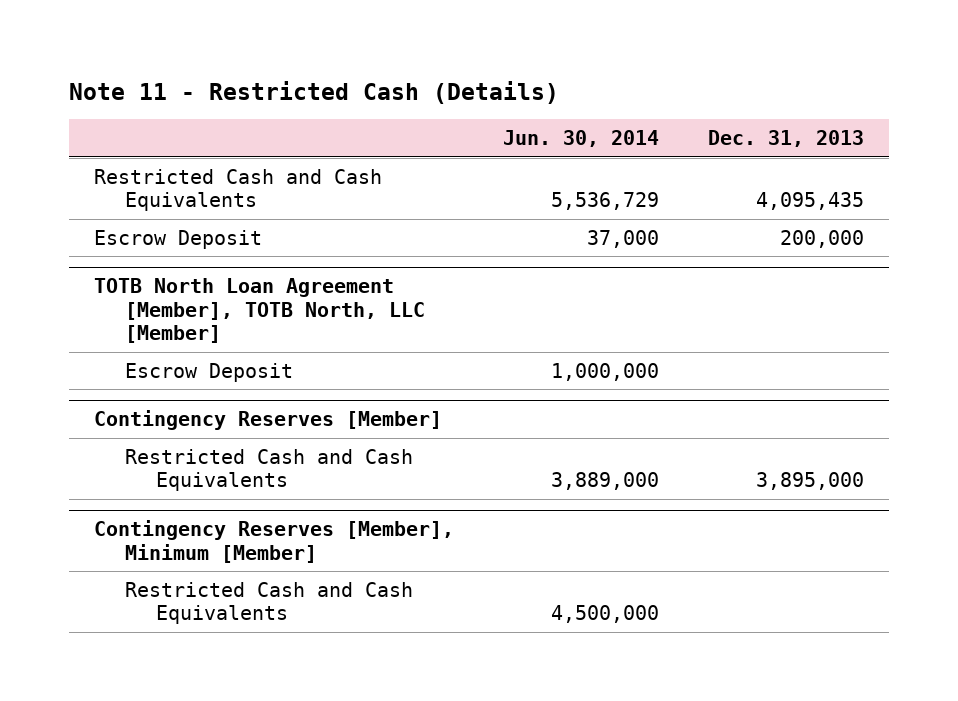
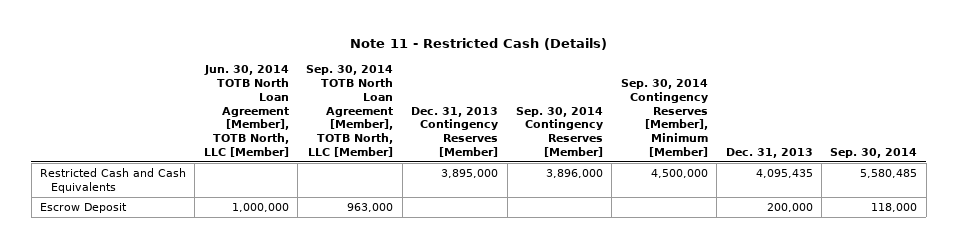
[503,130,660,148] Jun. 30, 2014 -> none
none -> [203,65,289,157] Jun. 30, 2014 TOTB North Loan Agreement [Member], TOTB North, LLC [Member]
none -> [306,65,394,157] Sep. 30, 2014 TOTB North Loan Agreement [Member], TOTB North, LLC [Member]
none -> [411,106,499,157] Dec. 31, 2013 Contingency Reserves [Member]
none -> [516,106,604,157] Sep. 30, 2014 Contingency Reserves [Member]
none -> [620,79,708,157] Sep. 30, 2014 Contingency Reserves [Member], Minimum [Member]
none -> [830,147,918,158] Sep. 30, 2014
[93,278,426,344] TOTB North Loan Agreement [Member], TOTB North, LLC [Member] -> none
[125,362,294,382] Escrow Deposit -> none
[93,410,442,431] Contingency Reserves [Member] -> none
[125,448,414,492] Restricted Cash and Cash Equivalents -> none
[93,520,454,563] Contingency Reserves [Member], Minimum [Member] -> none
[125,581,414,625] Restricted Cash and Cash Equivalents -> none

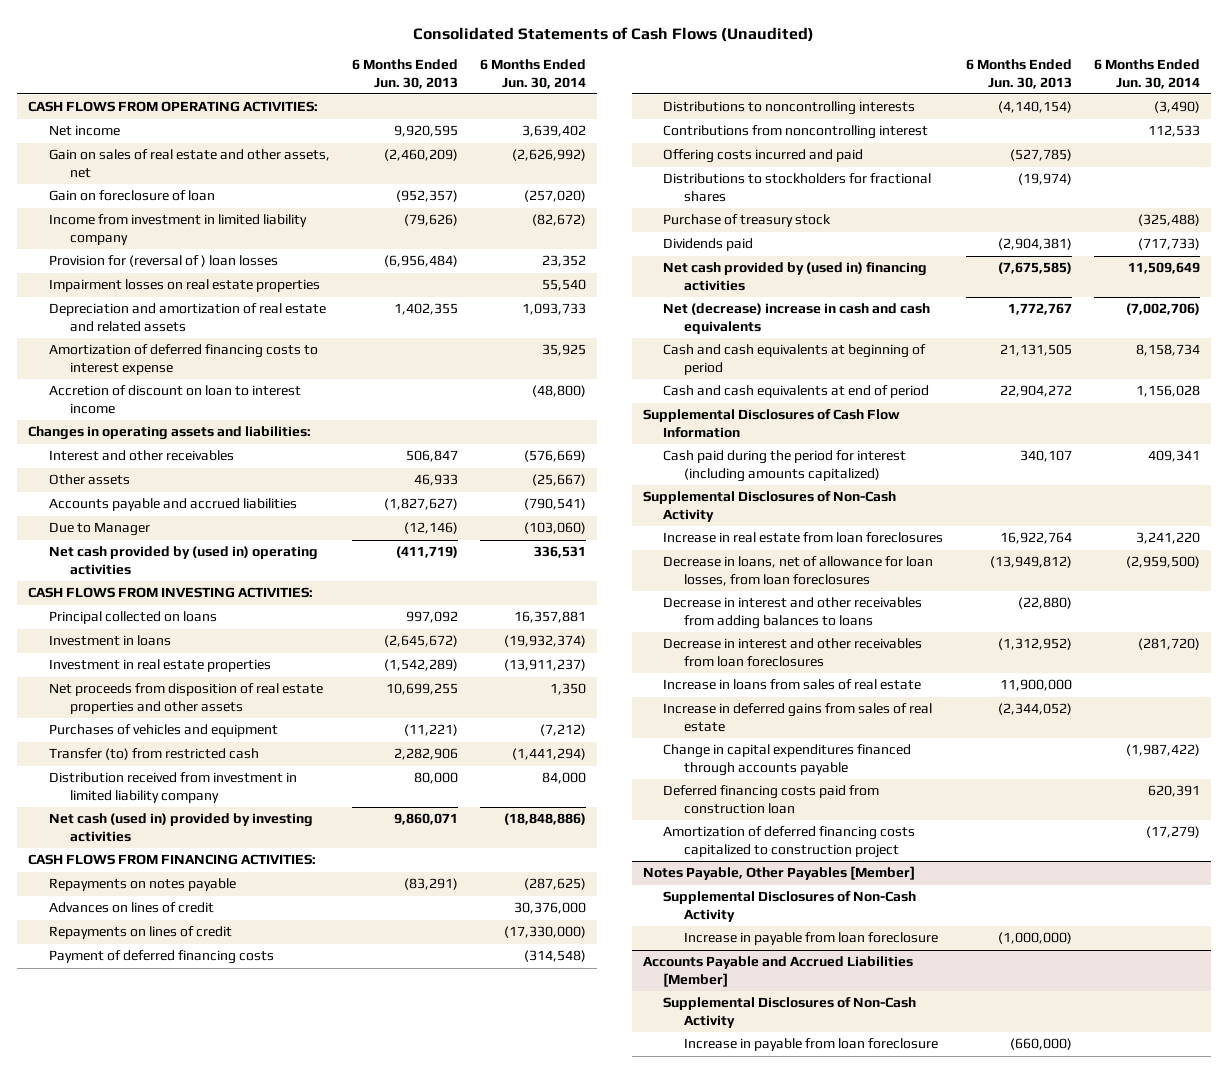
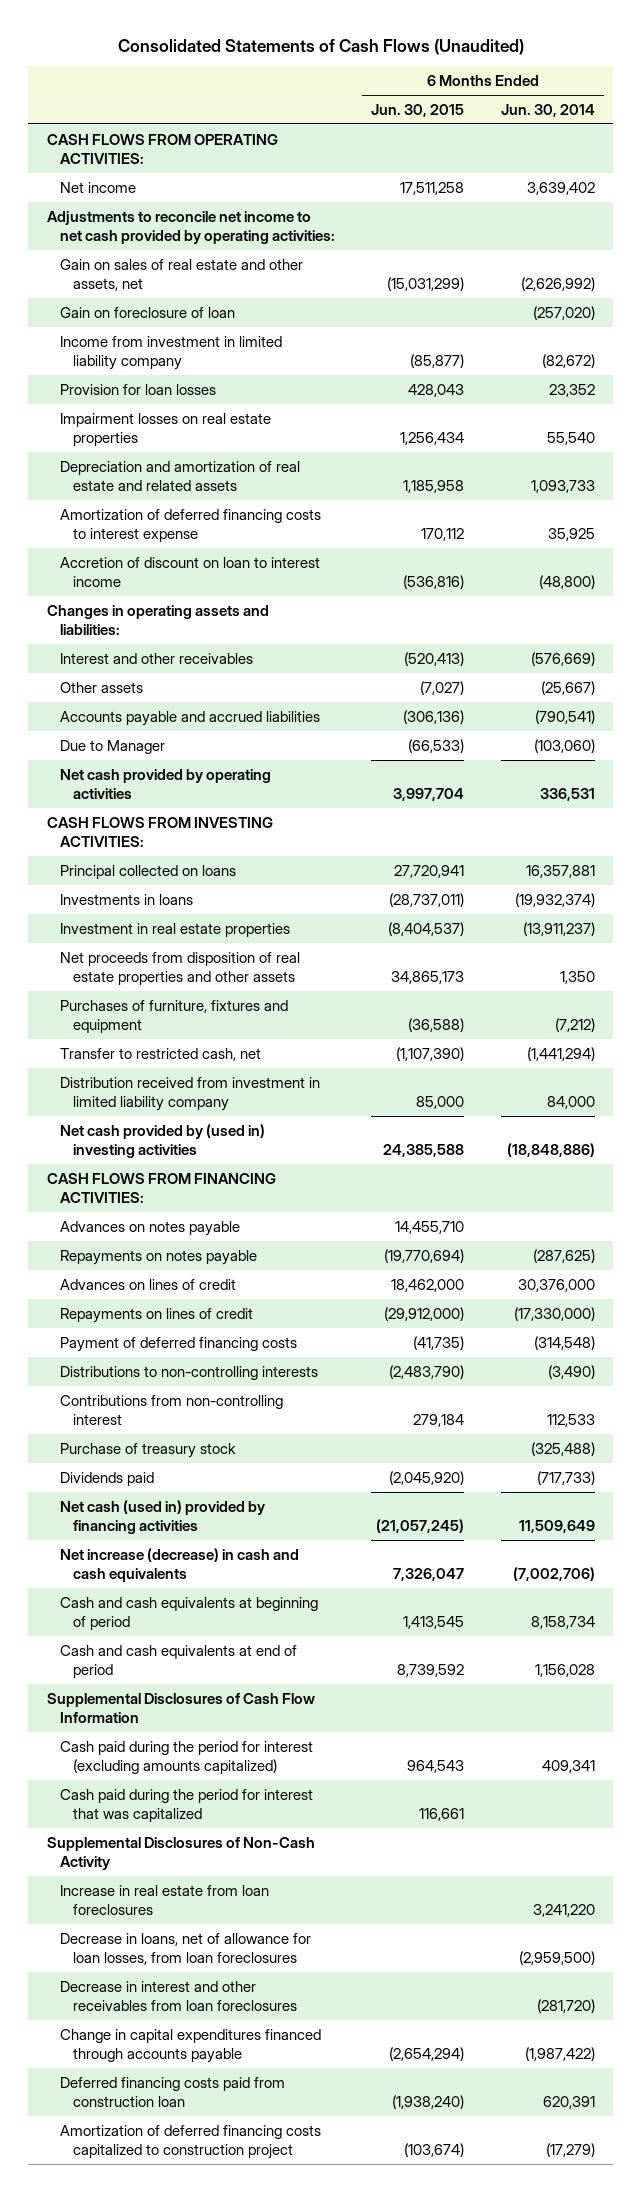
[351,59,458,89] 6 Months Ended Jun. 30, 2013 -> none
none -> [371,103,465,117] Jun. 30, 2015
none -> [46,210,335,244] Adjustments to reconcile net income to net cash provided by operating activities:
[49,255,279,268] Provision for (reversal of ) loan losses -> [59,383,216,395] Provision for loan losses
[49,546,319,575] Net cash provided by (used in) operating activities -> [59,768,271,799] Net cash provided by operating activities
[49,635,172,647] Investment in loans -> [59,893,193,905] Investments in loans
[49,724,279,738] Purchases of vehicles and equipment -> [59,999,288,1033] Purchases of furniture, fixtures and equipment
[49,748,260,761] Transfer (to) from restricted cash -> [59,1047,261,1061] Transfer to restricted cash, net
[49,813,314,842] Net cash (used in) provided by investing activities -> [59,1123,265,1158] Net cash provided by (used in) investing activities
none -> [59,1220,240,1236] Advances on notes payable
[663,149,864,164] Offering costs incurred and paid -> none
[663,173,932,202] Distributions to stockholders for fractional shares -> none
[663,101,916,116] Distributions to noncontrolling interests -> [59,1365,318,1380] Distributions to non-controlling interests
[663,125,929,140] Contributions from noncontrolling interest -> [59,1394,283,1425] Contributions from non-controlling interest
[663,262,928,291] Net cash provided by (used in) financing activities -> [59,1499,265,1534] Net cash (used in) provided by financing activities
[663,303,931,334] Net (decrease) increase in cash and cash equivalents -> [59,1547,299,1582] Net increase (decrease) in cash and cash equivalents
[663,450,907,482] Cash paid during the period for interest (including amounts capitalized) -> [59,1740,313,1774] Cash paid during the period for interest (excluding amounts capitalized)
none -> [59,1788,313,1822] Cash paid during the period for interest that was capitalized
[663,597,923,629] Decrease in interest and other receivables from adding balances to loans -> none
[663,679,922,691] Increase in loans from sales of real estate -> none
[663,703,933,732] Increase in deferred gains from sales of real estate -> none
[642,866,915,881] Notes Payable, Other Payables [Member] -> none
[663,891,917,922] Supplemental Disclosures of Non-Cash Activity -> none
[684,932,939,946] Increase in payable from loan foreclosure -> none
[642,956,913,987] Accounts Payable and Accrued Liabilities [Member] -> none
[663,997,917,1028] Supplemental Disclosures of Non-Cash Activity -> none
[684,1038,939,1052] Increase in payable from loan foreclosure -> none

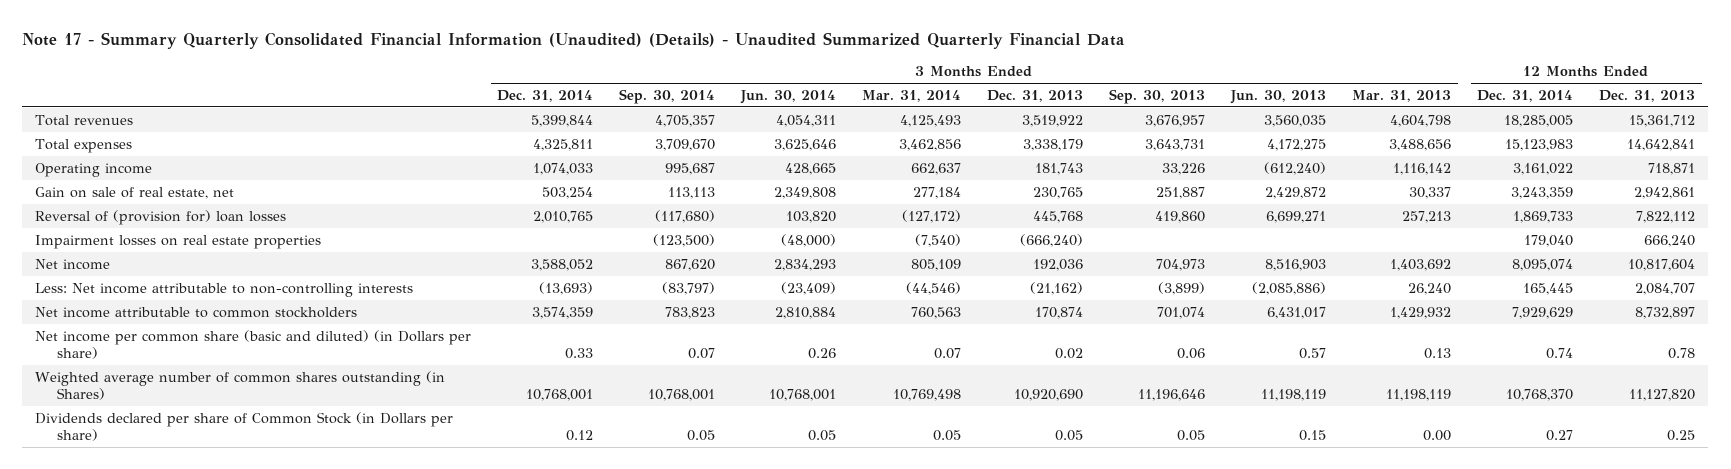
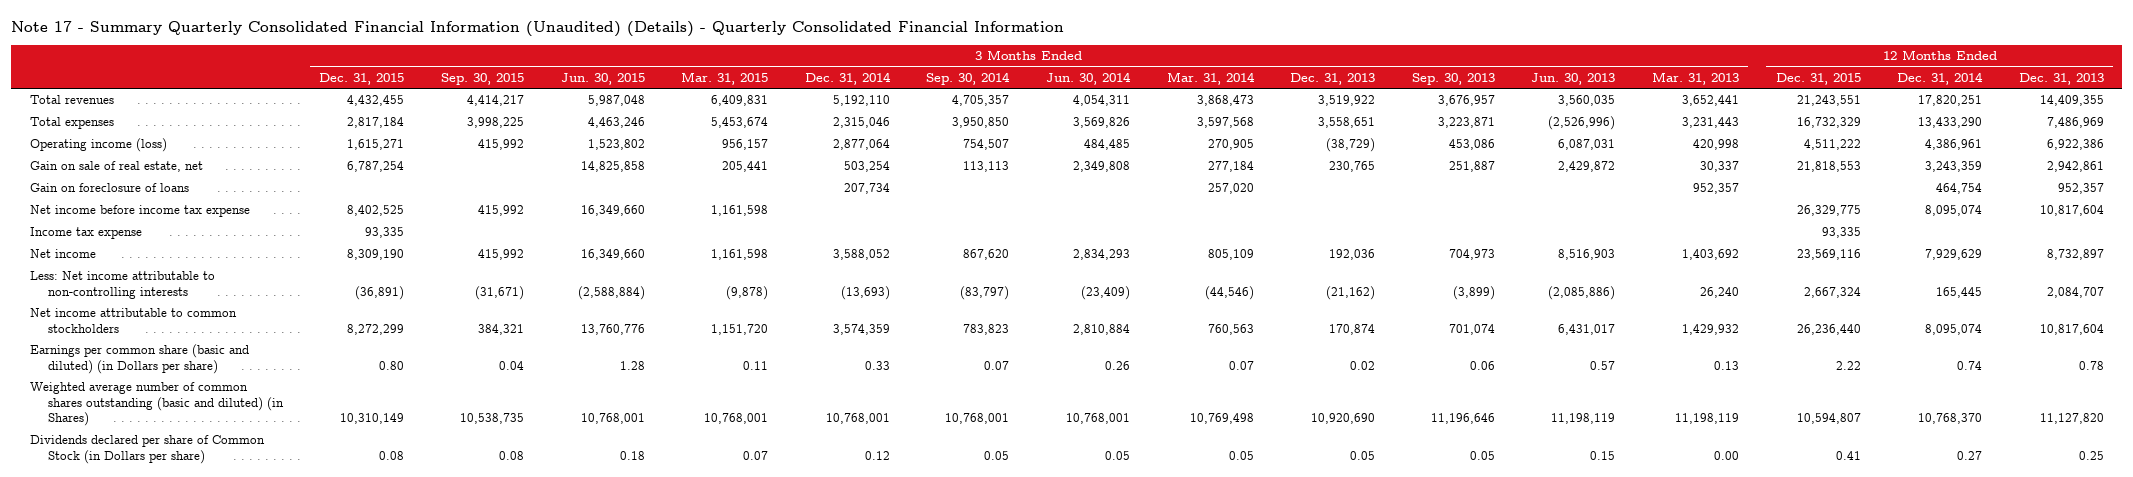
[22,31,1126,49] Note 17 - Summary Quarterly Consolidated Financial Information (Unaudited) (Details) - Unaudited Summarized Quarterly Financial Data -> [11,20,1065,37] Note 17 - Summary Quarterly Consolidated Financial Information (Unaudited) (Details) - Quarterly Consolidated Financial Information
none -> [319,73,405,86] Dec. 31, 2015
none -> [440,73,524,86] Sep. 30, 2015
none -> [560,73,645,86] Jun. 30, 2015
none -> [681,72,769,86] Mar. 31, 2015
none -> [1775,73,1861,86] Dec. 31, 2015
[531,114,594,127] 5,399,844 -> [832,95,890,107] 5,192,110
[900,114,962,127] 4,125,493 -> [1196,95,1254,107] 3,868,473
[1390,114,1452,127] 4,604,798 -> [1681,95,1739,107] 3,652,441
[1504,114,1574,127] 18,285,005 -> [1918,95,1983,107] 17,820,251
[1629,114,1696,127] 15,361,712 -> [2039,95,2104,107] 14,409,355
[533,138,594,151] 4,325,811 -> [832,117,890,129] 2,315,046
[655,138,716,151] 3,709,670 -> [952,117,1010,129] 3,950,850
[774,138,837,151] 3,625,646 -> [1072,117,1130,129] 3,569,826
[899,138,962,151] 3,462,856 -> [1196,117,1254,129] 3,597,568
[1023,138,1084,151] 3,338,179 -> [1318,117,1376,129] 3,558,651
[1145,138,1206,151] 3,643,731 -> [1437,117,1495,129] 3,223,871
[1267,138,1327,151] 4,172,275 -> [1548,116,1616,131] (2,526,996)
[1389,138,1452,151] 3,488,656 -> [1681,117,1739,129] 3,231,443
[1505,138,1574,151] 15,123,983 -> [1918,117,1983,129] 13,433,290
[1627,138,1696,151] 14,642,841 -> [2046,117,2104,129] 7,486,969
[35,162,153,177] Operating income -> [29,138,167,153] Operating income (loss)
[533,162,594,175] 1,074,033 -> [832,139,890,151] 2,877,064
[665,162,716,175] 995,687 -> [963,139,1010,151] 754,507
[785,162,837,175] 428,665 -> [1083,139,1130,151] 484,485
[911,162,962,175] 662,637 -> [1207,139,1254,151] 270,905
[1035,162,1084,175] 181,743 -> [1326,138,1376,153] (38,729)
[1162,162,1206,175] 33,226 -> [1448,139,1495,151] 453,086
[1264,161,1327,175] (612,240) -> [1558,139,1616,151] 6,087,031
[1393,162,1452,175] 1,116,142 -> [1692,139,1739,151] 420,998
[1513,162,1574,175] 3,161,022 -> [1925,139,1983,151] 4,386,961
[1648,162,1696,175] 718,871 -> [2046,139,2104,151] 6,922,386
[35,209,287,225] Reversal of (provision for) loan losses -> none
[35,234,322,249] Impairment losses on real estate properties -> none
none -> [29,183,189,193] Gain on foreclosure of loans
none -> [29,205,250,218] Net income before income tax expense
none -> [29,227,142,240] Income tax expense
[1512,258,1574,271] 8,095,074 -> [1925,249,1983,261] 7,929,629
[1628,258,1696,271] 10,817,604 -> [2046,249,2104,261] 8,732,897
[1512,306,1574,319] 7,929,629 -> [1925,323,1983,335] 8,095,074
[1635,306,1696,319] 8,732,897 -> [2039,323,2104,335] 10,817,604
[35,329,472,360] Net income per common share (basic and diluted) (in Dollars per share) -> [29,344,249,374] Earnings per common share (basic and diluted) (in Dollars per share)
[35,370,446,401] Weighted average number of common shares outstanding (in Shares) -> [29,382,284,427] Weighted average number of common shares outstanding (basic and diluted) (in Shares)

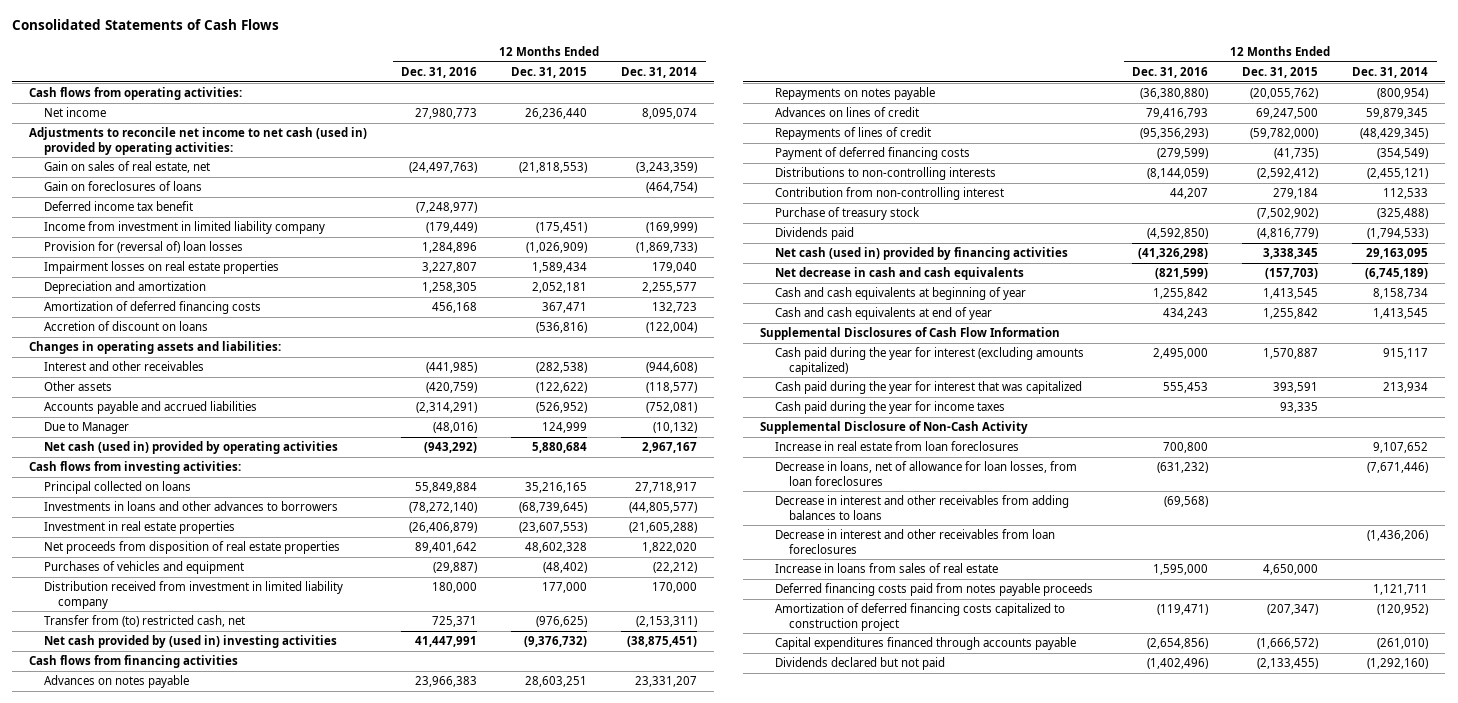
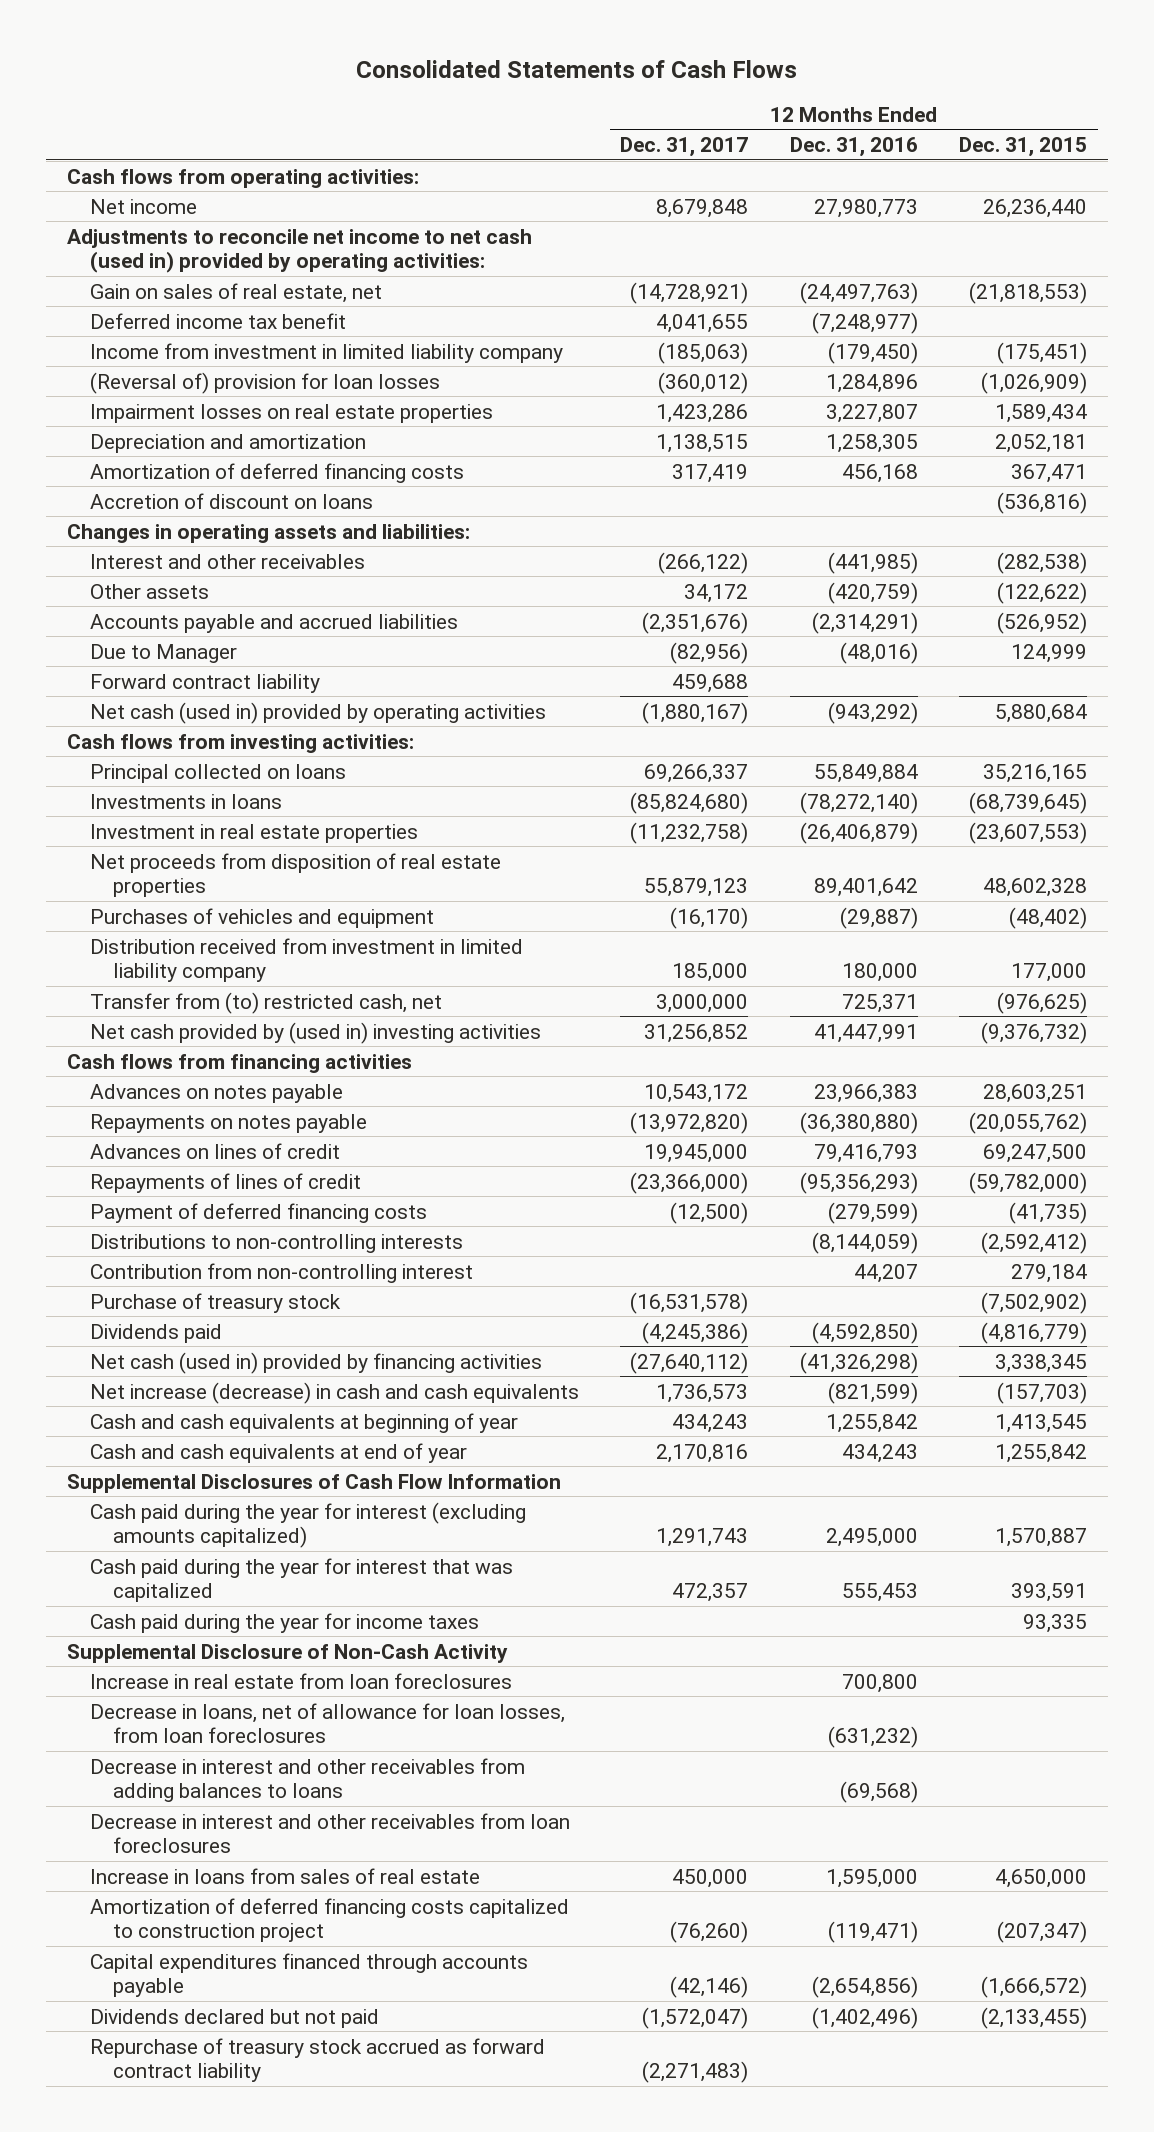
[621,67,698,79] Dec. 31, 2014 -> none
none -> [620,137,749,158] Dec. 31, 2017
[43,181,202,192] Gain on foreclosures of loans -> none
[426,222,478,234] (179,449) -> [827,341,918,364] (179,450)
[43,241,243,254] Provision for (reversal of) loan losses -> [89,371,440,394] (Reversal of) provision for loan losses
none -> [89,673,320,693] Forward contract liability
[43,501,338,512] Investments in loans and other advances to borrowers -> [89,793,282,809] Investments in loans
[774,267,1024,281] Net decrease in cash and cash equivalents -> [89,1381,579,1404] Net increase (decrease) in cash and cash equivalents
[774,583,1093,597] Deferred financing costs paid from notes payable proceeds -> none
none -> [89,2037,545,2083] Repurchase of treasury stock accrued as forward contract liability

